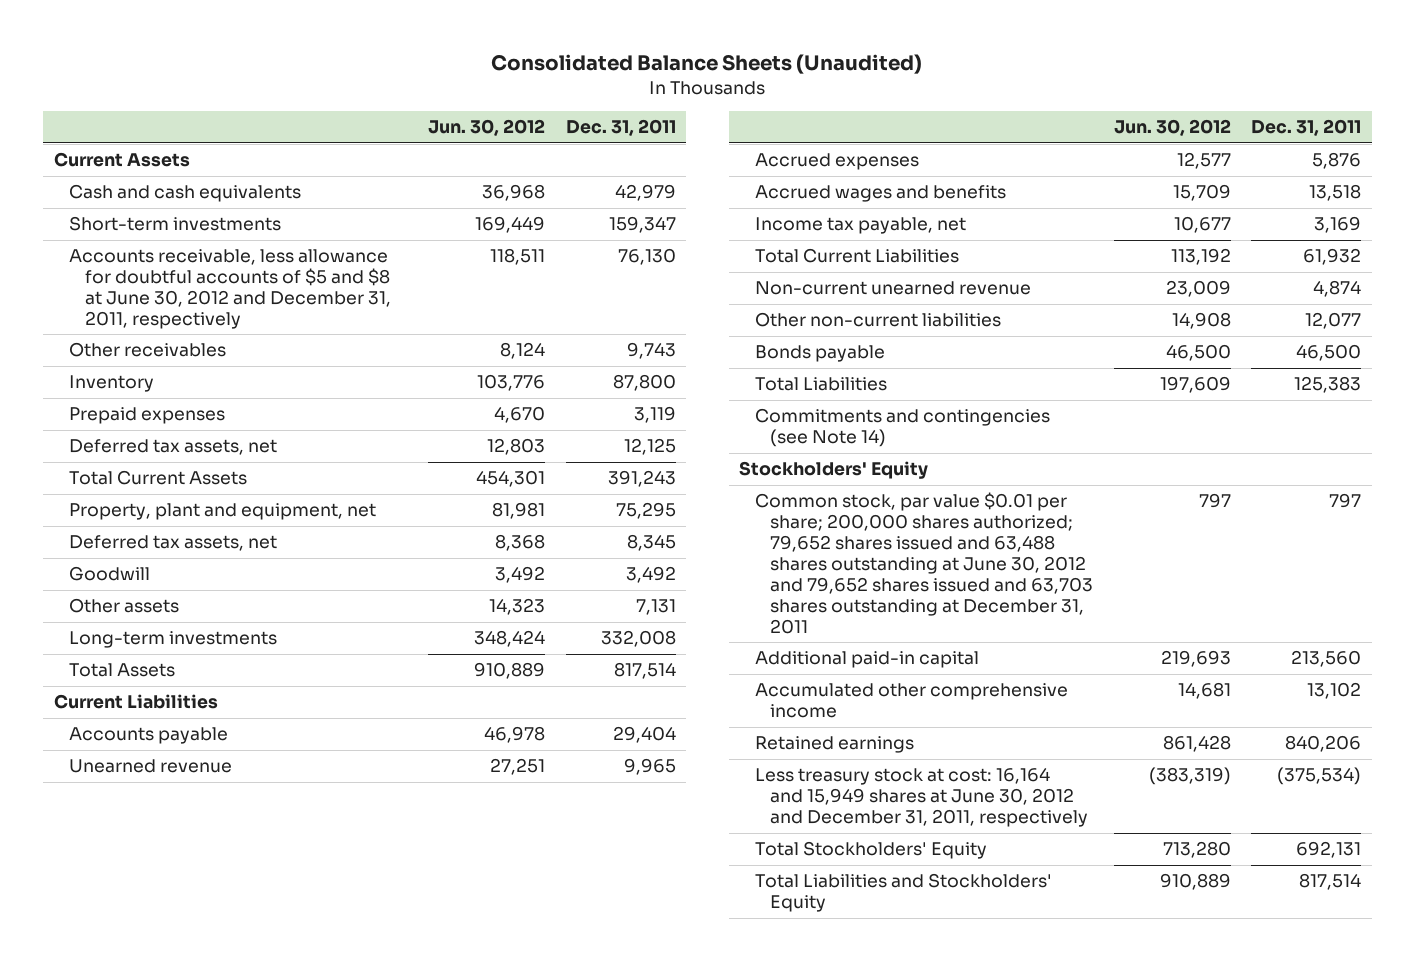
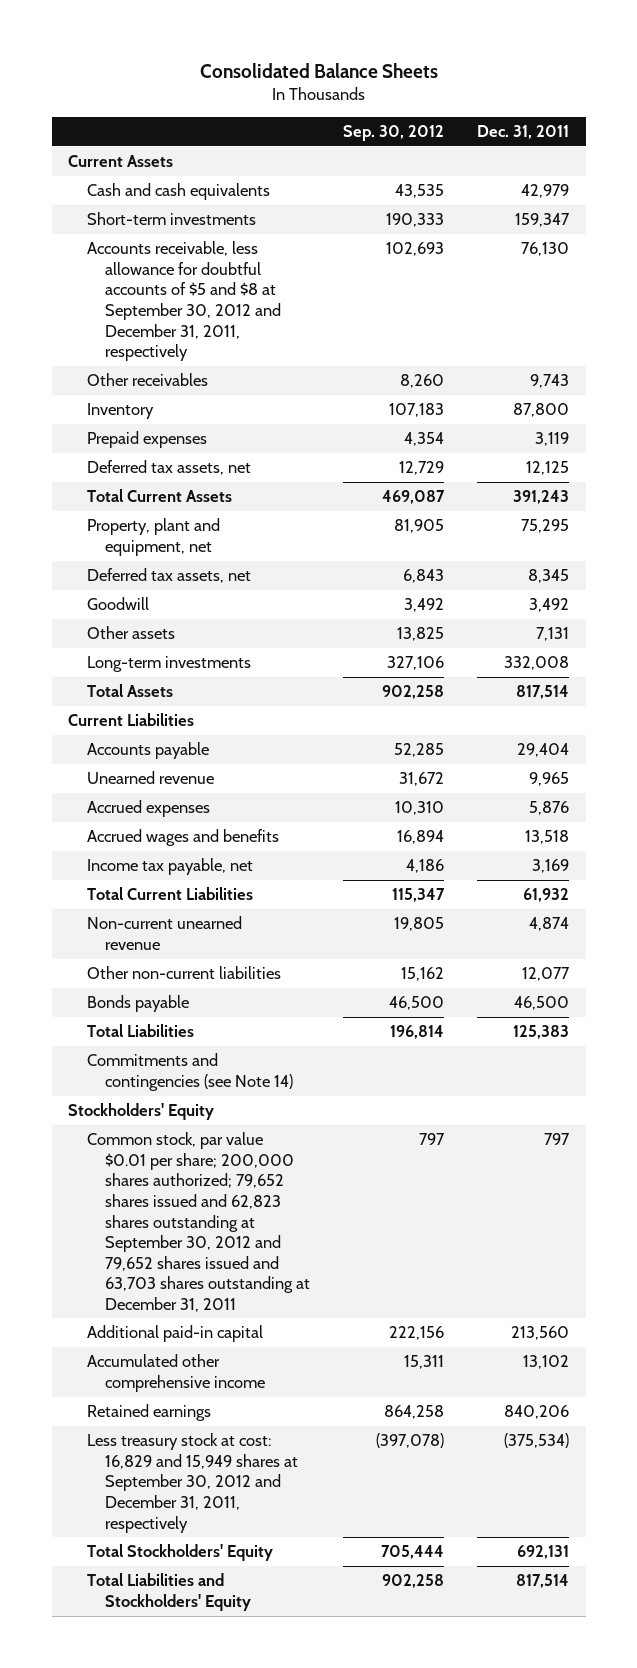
[491,54,923,75] Consolidated Balance Sheets (Unaudited) -> [199,62,438,78] Consolidated Balance Sheets
[428,118,546,136] Jun. 30, 2012 -> none
none -> [342,124,444,141] Sep. 30, 2012
[69,249,391,329] Accounts receivable, less allowance for doubtful accounts of $5 and $8 at June 30, 2012 and December 31, 2011, respectively -> [86,241,281,362] Accounts receivable, less allowance for doubtful accounts of $5 and $8 at September 30, 2012 and December 31, 2011, respectively
[754,492,1094,634] Common stock, par value $0.01 per share; 200,000 shares authorized; 79,652 shares issued and 63,488 shares outstanding at June 30, 2012 and 79,652 shares issued and 63,703 shares outstanding at December 31, 2011 -> [86,1132,310,1312] Common stock, par value $0.01 per share; 200,000 shares authorized; 79,652 shares issued and 62,823 shares outstanding at September 30, 2012 and 79,652 shares issued and 63,703 shares outstanding at December 31, 2011
[754,767,1089,827] Less treasury stock at cost: 16,164 and 15,949 shares at June 30, 2012 and December 31, 2011, respectively -> [86,1433,298,1533] Less treasury stock at cost: 16,829 and 15,949 shares at September 30, 2012 and December 31, 2011, respectively

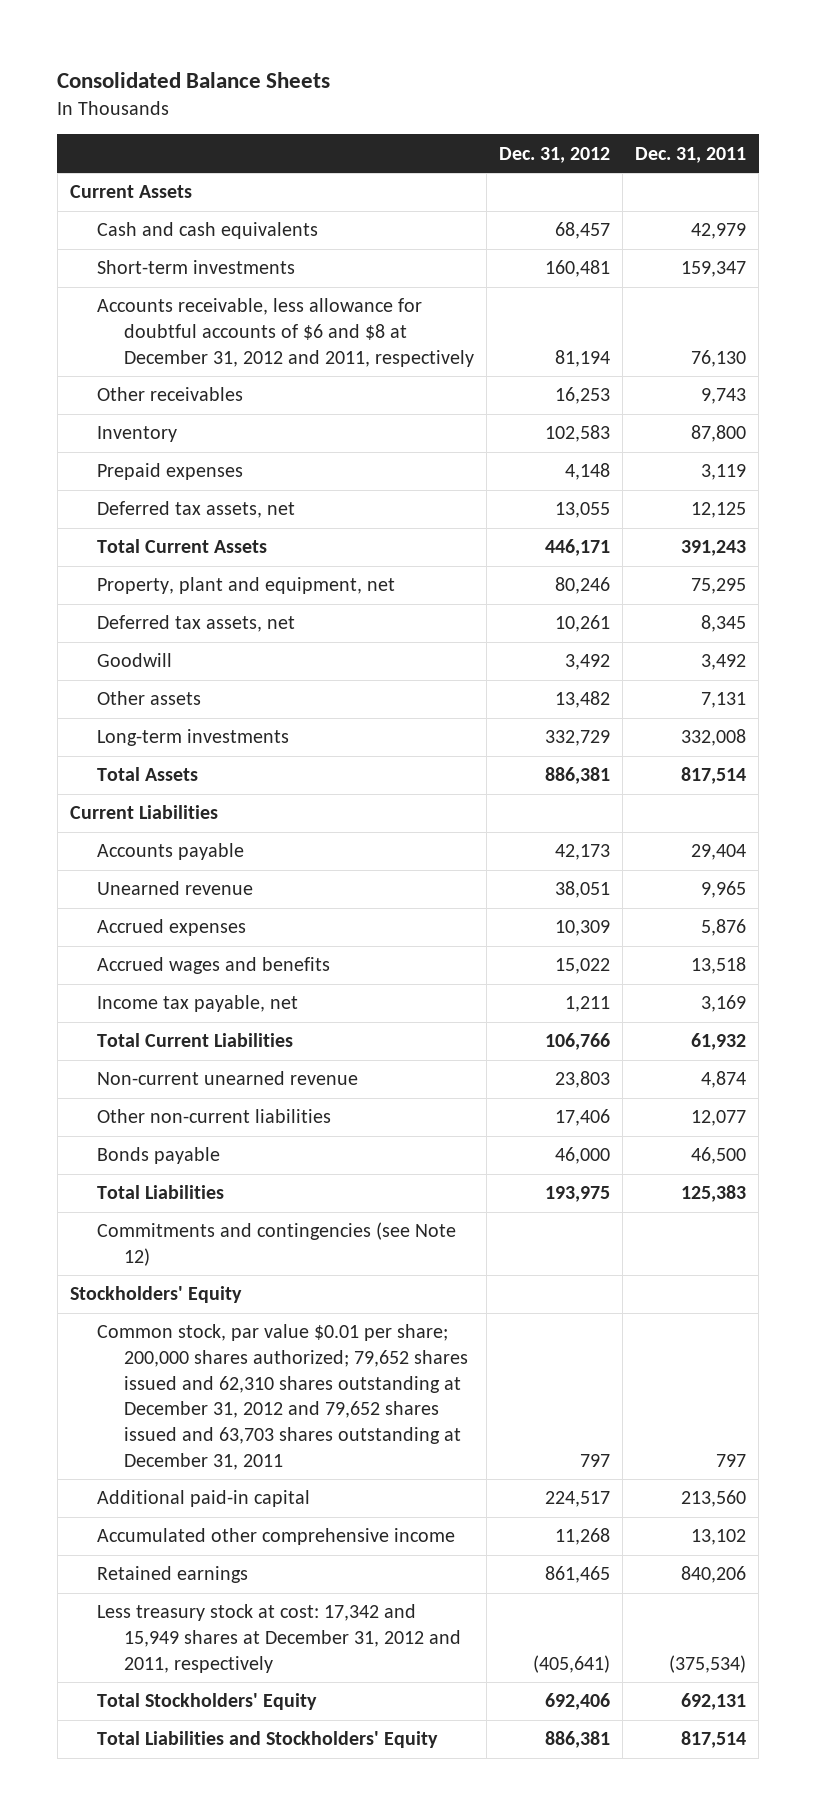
[342,124,444,141] Sep. 30, 2012 -> none
none -> [499,146,611,163] Dec. 31, 2012
[86,241,281,362] Accounts receivable, less allowance for doubtful accounts of $5 and $8 at September 30, 2012 and December 31, 2011, respectively -> [96,298,475,367] Accounts receivable, less allowance for doubtful accounts of $6 and $8 at December 31, 2012 and 2011, respectively
[86,1053,293,1091] Commitments and contingencies (see Note 14) -> [96,1222,456,1266] Commitments and contingencies (see Note 12)
[86,1132,310,1312] Common stock, par value $0.01 per share; 200,000 shares authorized; 79,652 shares issued and 62,823 shares outstanding at September 30, 2012 and 79,652 shares issued and 63,703 shares outstanding at December 31, 2011 -> [96,1324,469,1470] Common stock, par value $0.01 per share; 200,000 shares authorized; 79,652 shares issued and 62,310 shares outstanding at December 31, 2012 and 79,652 shares issued and 63,703 shares outstanding at December 31, 2011
[86,1433,298,1533] Less treasury stock at cost: 16,829 and 15,949 shares at September 30, 2012 and December 31, 2011, respectively -> [96,1604,462,1673] Less treasury stock at cost: 17,342 and 15,949 shares at December 31, 2012 and 2011, respectively

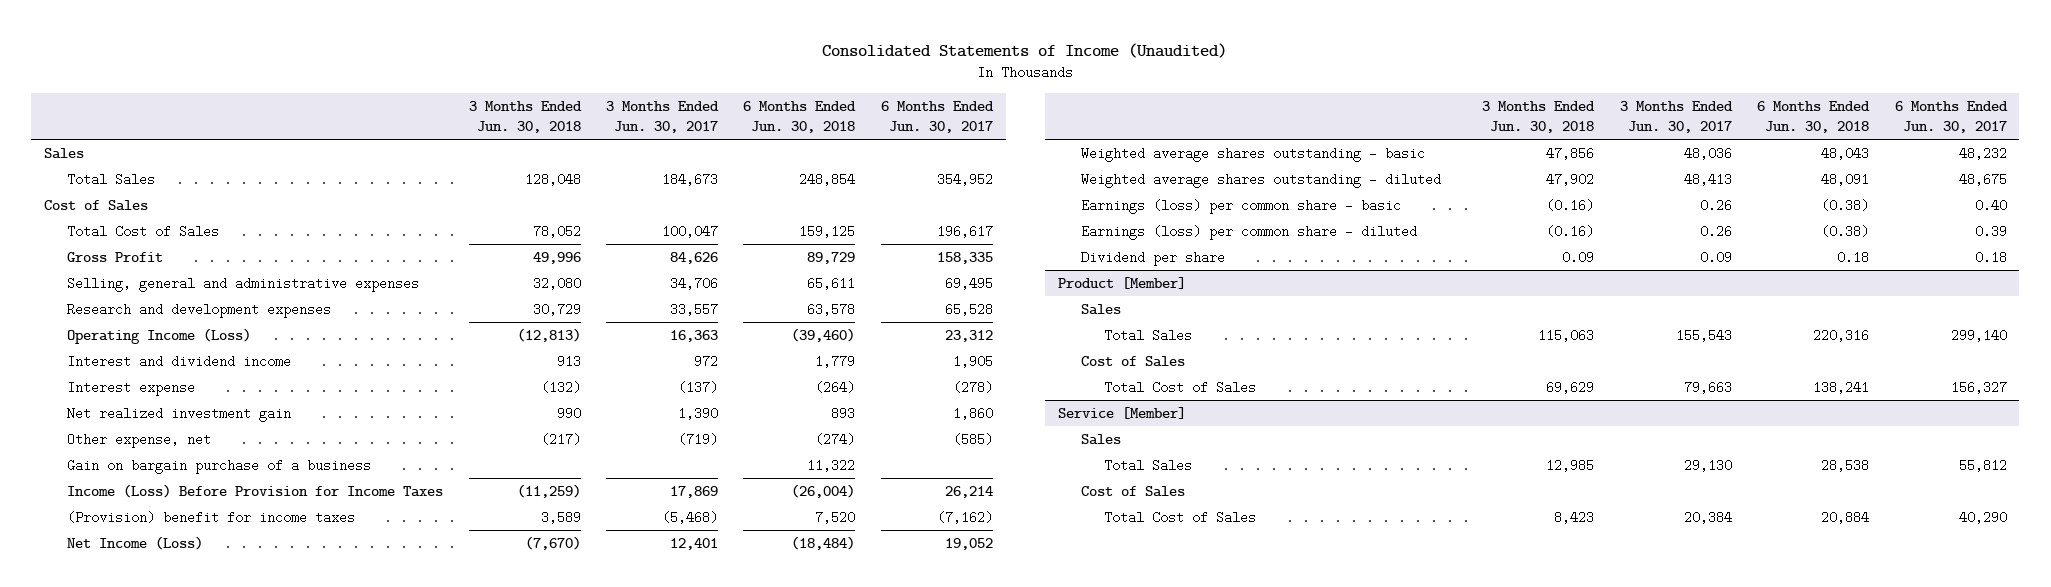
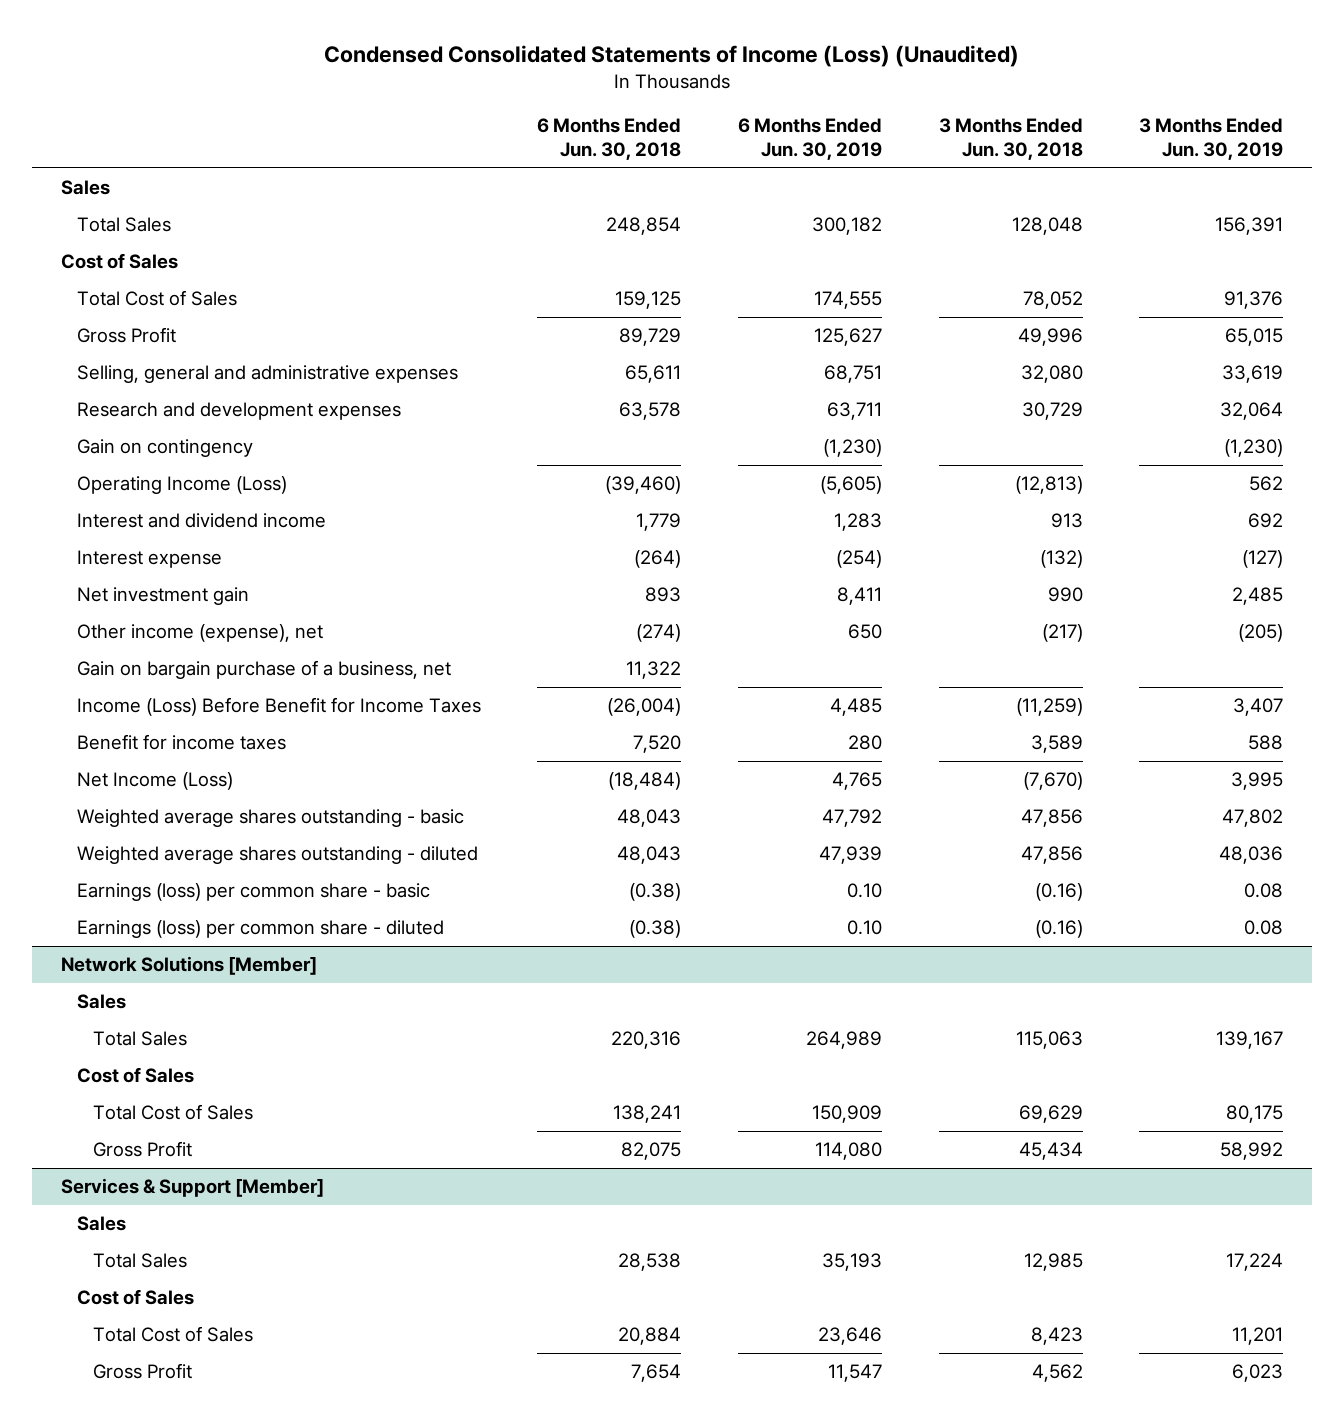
[822,43,1228,59] Consolidated Statements of Income (Unaudited) -> [323,45,1019,68] Condensed Consolidated Statements of Income (Loss) (Unaudited)
[605,101,719,134] 3 Months Ended Jun. 30, 2017 -> none
[880,101,994,134] 6 Months Ended Jun. 30, 2017 -> none
none -> [738,118,883,161] 6 Months Ended Jun. 30, 2019
none -> [1139,118,1284,161] 3 Months Ended Jun. 30, 2019
none -> [76,439,253,458] Gain on contingency
[67,406,292,422] Net realized investment gain -> [76,587,249,606] Net investment gain
[67,432,212,448] Other expense, net -> [76,624,323,643] Other income (expense), net
[67,458,372,474] Gain on bargain purchase of a business -> [76,660,451,680] Gain on bargain purchase of a business, net
[67,483,444,498] Income (Loss) Before Provision for Income Taxes -> [76,697,481,717] Income (Loss) Before Benefit for Income Taxes
[67,510,356,524] (Provision) benefit for income taxes -> [76,734,286,751] Benefit for income taxes
[1546,172,1595,186] 47,902 -> [1020,846,1083,865] 47,856
[1821,172,1870,186] 48,091 -> [617,846,682,865] 48,043
[1080,250,1225,266] Dividend per share -> none
[1057,276,1186,289] Product [Member] -> none
none -> [60,956,317,976] Network Solutions [Member]
[1057,406,1186,419] Service [Member] -> none
none -> [92,1141,192,1158] Gross Profit
none -> [60,1178,324,1198] Services & Support [Member]
none -> [92,1363,192,1380] Gross Profit

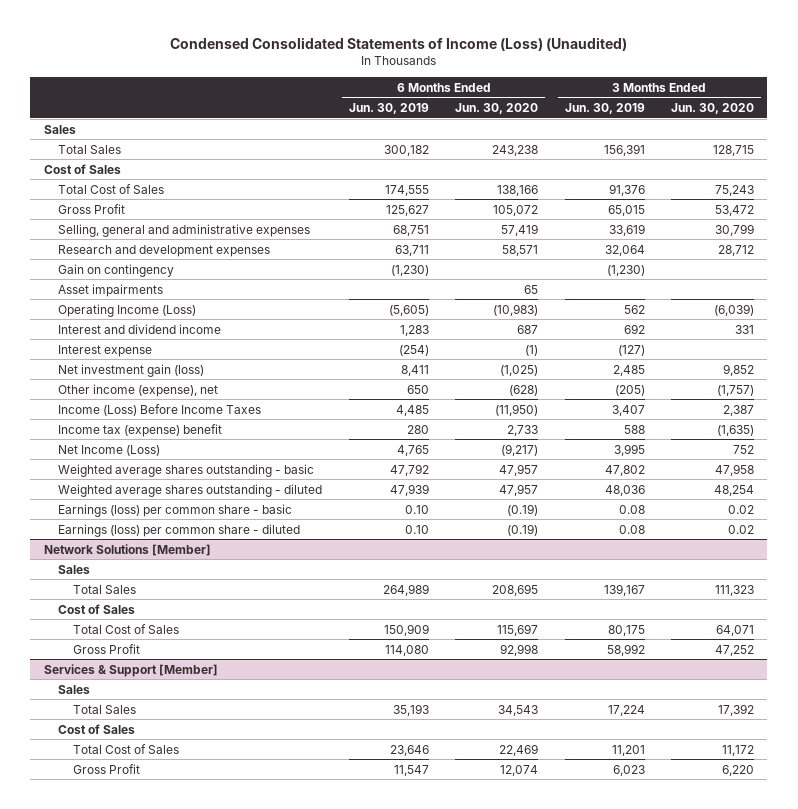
[537,118,682,161] 6 Months Ended Jun. 30, 2018 -> none
[938,118,1083,161] 3 Months Ended Jun. 30, 2018 -> none
none -> [455,103,539,115] Jun. 30, 2020
none -> [670,103,754,115] Jun. 30, 2020
none -> [58,283,164,297] Asset impairments
[76,587,249,606] Net investment gain -> [58,363,205,377] Net investment gain (loss)
[76,660,451,680] Gain on bargain purchase of a business, net -> none
[76,697,481,717] Income (Loss) Before Benefit for Income Taxes -> [58,403,262,416] Income (Loss) Before Income Taxes
[76,734,286,751] Benefit for income taxes -> [58,423,223,437] Income tax (expense) benefit

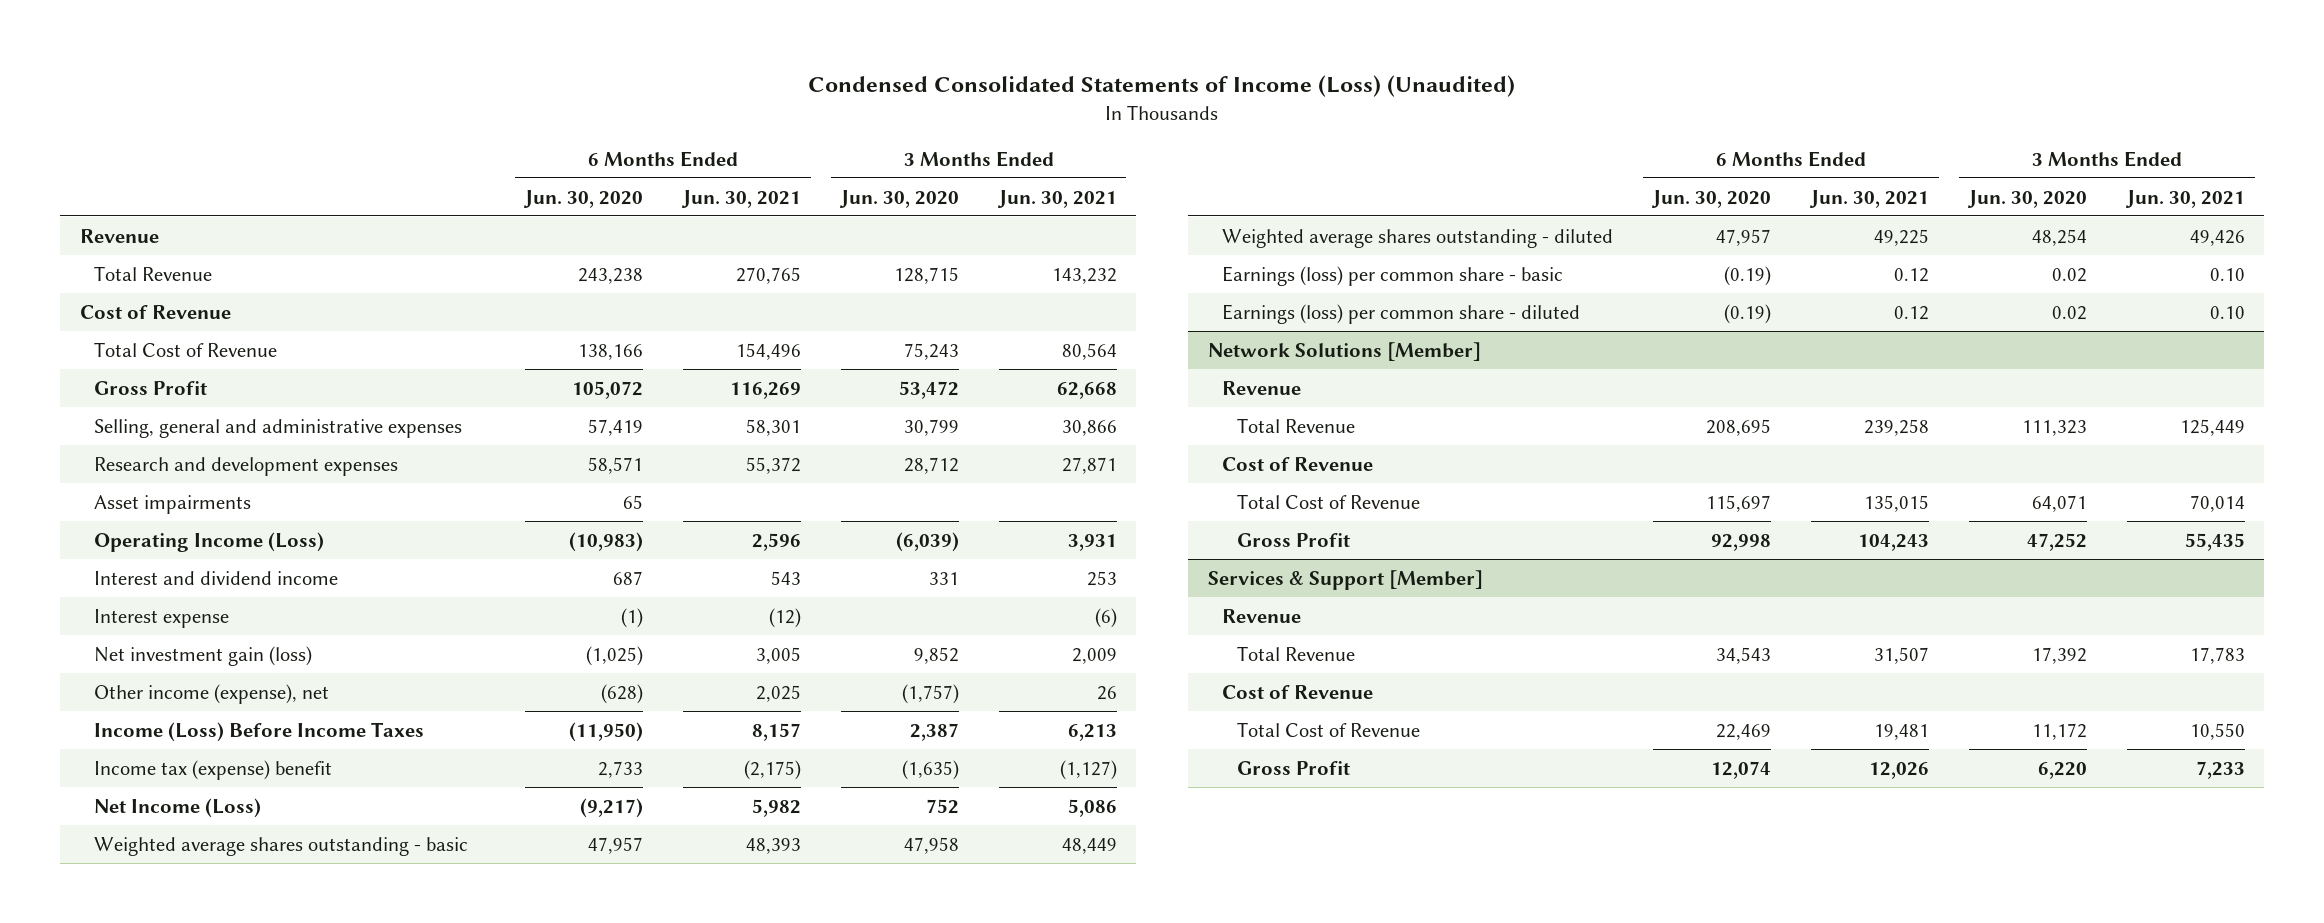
[348,103,429,115] Jun. 30, 2019 -> none
[564,103,645,115] Jun. 30, 2019 -> none
none -> [680,189,801,208] Jun. 30, 2021
none -> [996,189,1117,208] Jun. 30, 2021
[43,124,76,134] Sales -> [79,228,159,243] Revenue
[58,144,122,154] Total Sales -> [94,265,213,281] Total Revenue
[43,163,121,174] Cost of Sales -> [79,304,231,319] Cost of Revenue
[58,183,165,194] Total Cost of Sales -> [94,341,278,357] Total Cost of Revenue
[58,263,175,277] Gain on contingency -> none
[58,564,91,574] Sales -> [1222,380,1302,395] Revenue
[73,584,137,594] Total Sales -> [1236,417,1355,433] Total Revenue
[58,603,136,614] Cost of Sales -> [1222,456,1374,471] Cost of Revenue
[73,623,180,634] Total Cost of Sales -> [1236,493,1420,509] Total Cost of Revenue
[58,684,91,694] Sales -> [1222,608,1302,623] Revenue
[73,704,137,714] Total Sales -> [1236,645,1355,661] Total Revenue
[58,723,136,734] Cost of Sales -> [1222,684,1374,699] Cost of Revenue
[73,743,180,754] Total Cost of Sales -> [1236,721,1420,737] Total Cost of Revenue

